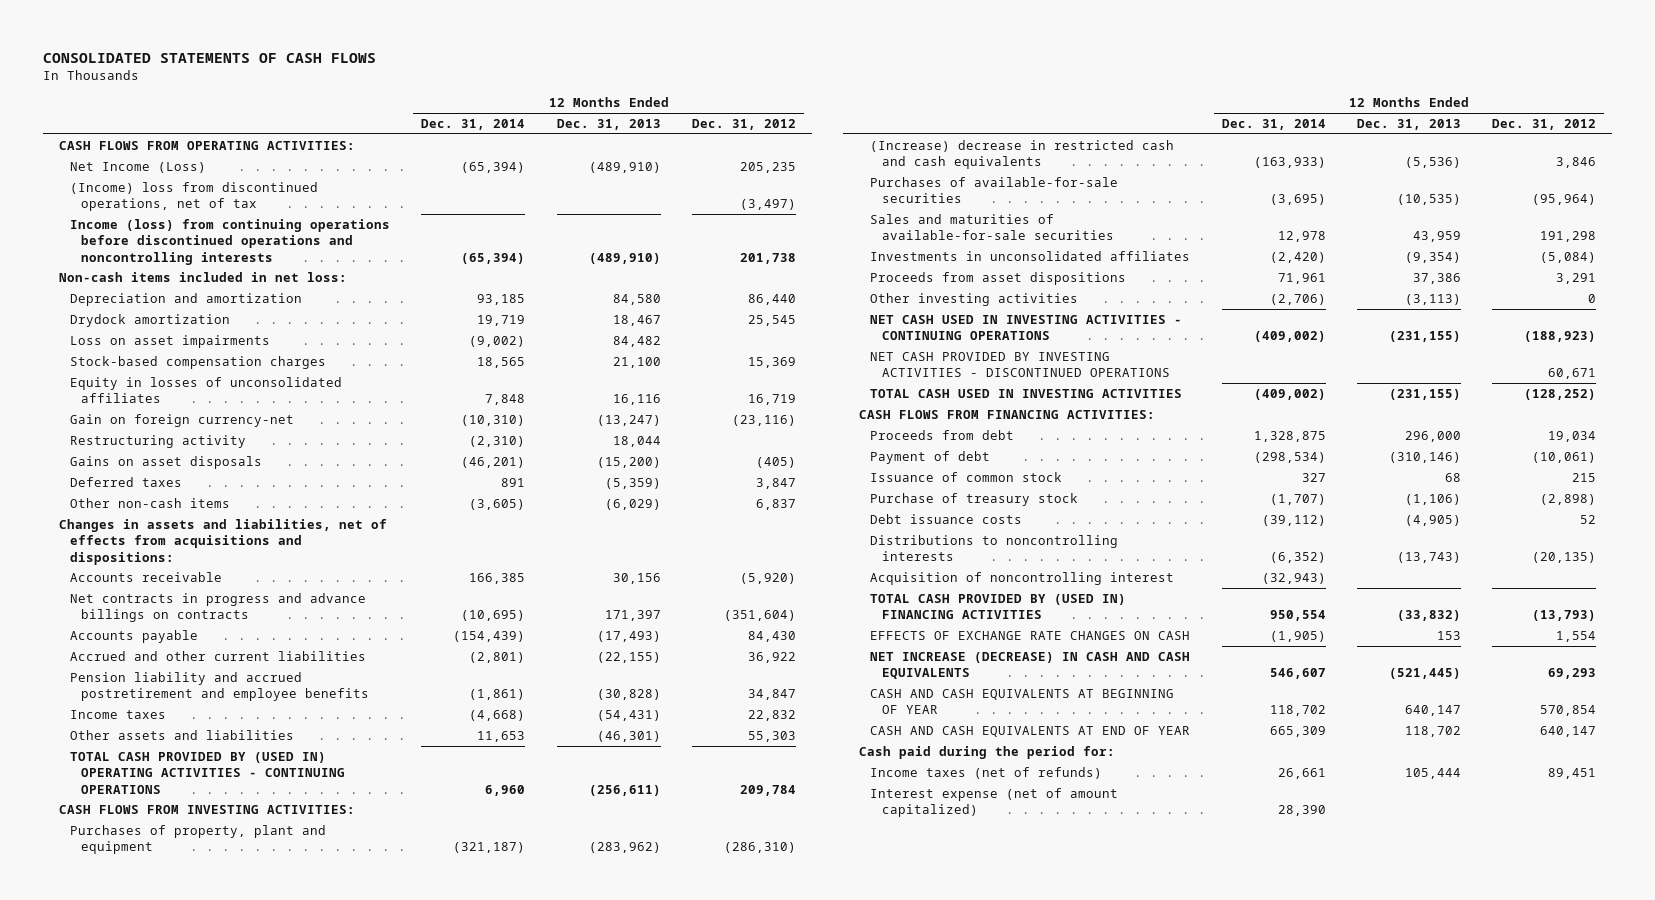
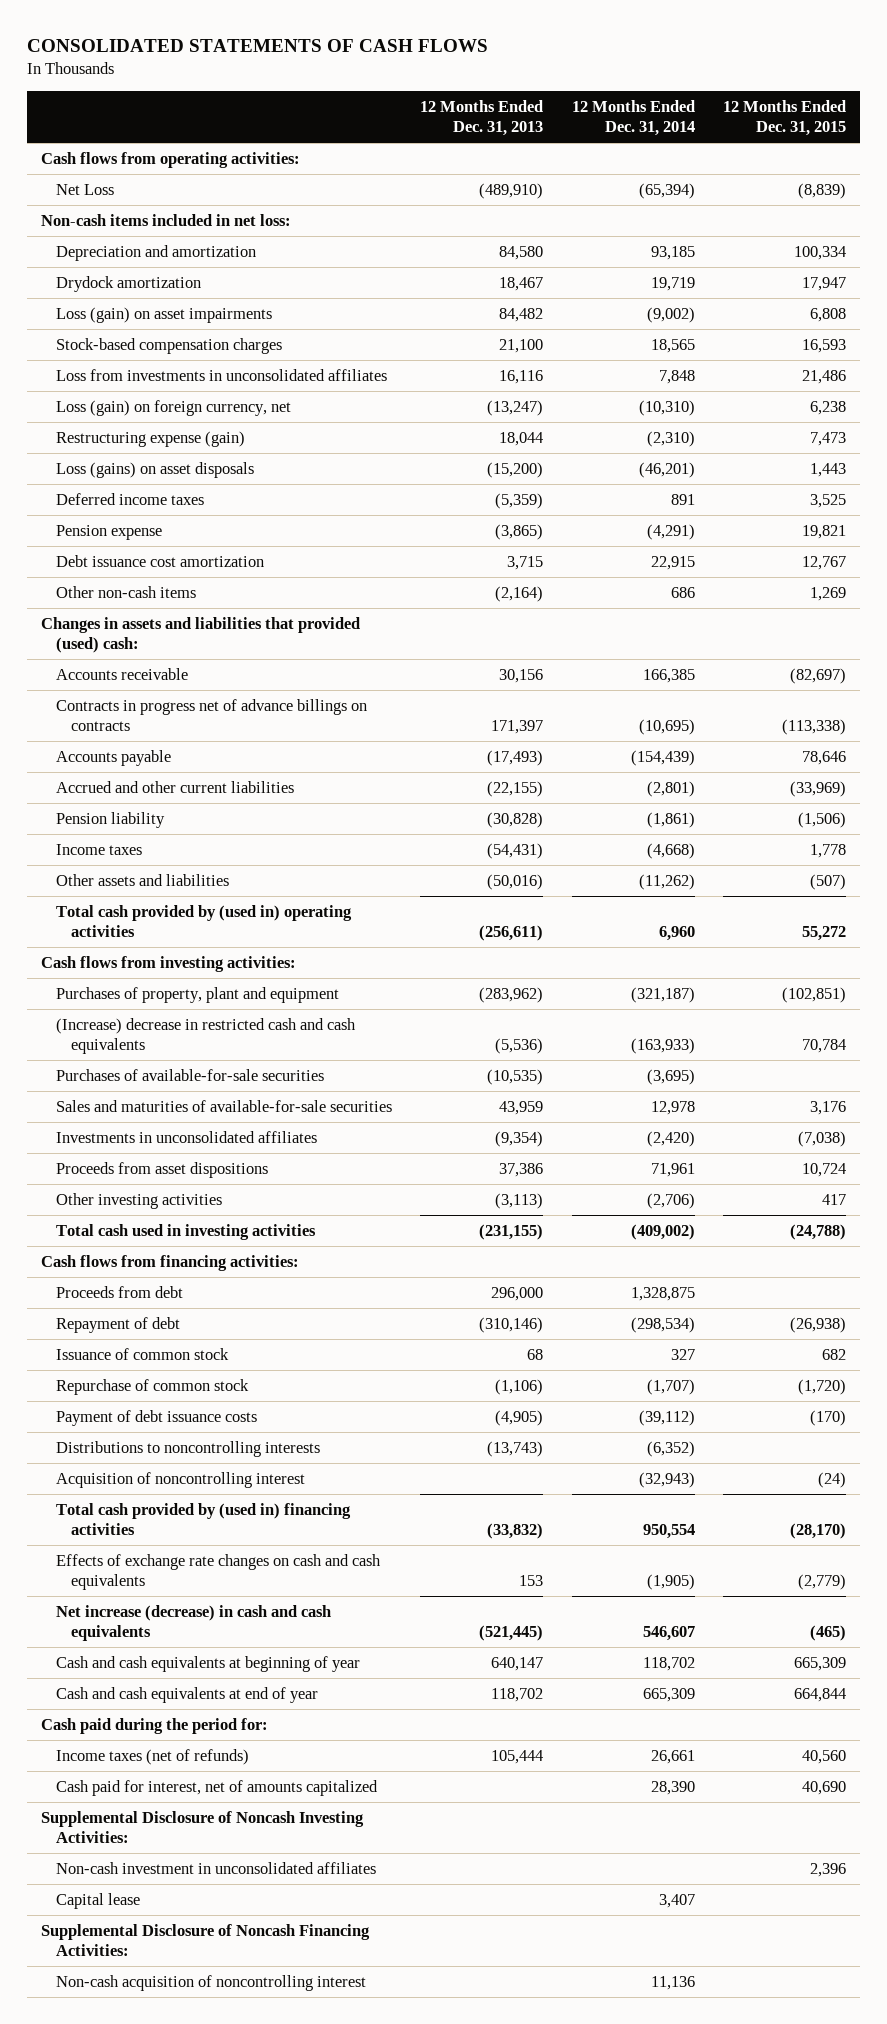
[691,118,796,130] Dec. 31, 2012 -> none
none -> [722,99,846,136] 12 Months Ended Dec. 31, 2015
[69,181,318,212] (Income) loss from discontinued operations, net of tax -> none
[69,218,390,265] Income (loss) from continuing operations before discontinued operations and noncontrolling interests -> none
[58,140,355,150] CASH FLOWS FROM OPERATING ACTIVITIES: -> [41,151,301,168] Cash flows from operating activities:
[69,161,206,173] Net Income (Loss) -> [55,183,114,195] Net Loss
[69,334,270,348] Loss on asset impairments -> [55,306,272,323] Loss (gain) on asset impairments
[69,376,342,404] Equity in losses of unconsolidated affiliates -> [55,368,387,381] Loss from investments in unconsolidated affiliates
[69,413,294,427] Gain on foreign currency-net -> [55,399,291,416] Loss (gain) on foreign currency, net
[69,434,246,448] Restructuring activity -> [55,430,245,447] Restructuring expense (gain)
[69,455,262,469] Gains on asset disposals -> [55,461,254,478] Loss (gains) on asset disposals
[69,476,182,487] Deferred taxes -> [55,492,204,505] Deferred income taxes
none -> [55,524,162,540] Pension expense
none -> [55,554,264,567] Debt issuance cost amortization
[469,498,526,510] (3,605) -> [670,586,695,598] 686
[604,498,661,510] (6,029) -> [495,585,544,602] (2,164)
[58,518,387,565] Changes in assets and liabilities, net of effects from acquisitions and dispositions: -> [41,616,361,654] Changes in assets and liabilities that provided (used) cash:
[69,592,366,623] Net contracts in progress and advance billings on contracts -> [55,698,367,732] Contracts in progress net of advance billings on contracts
[69,671,370,702] Pension liability and accrued postretirement and employee benefits -> [55,811,165,828] Pension liability
[477,730,526,742] 11,653 -> [638,873,695,890] (11,262)
[596,730,661,742] (46,301) -> [487,873,544,890] (50,016)
[69,751,346,794] TOTAL CASH PROVIDED BY (USED IN) OPERATING ACTIVITIES - CONTINUING OPERATIONS -> [55,904,352,938] Total cash provided by (used in) operating activities
[58,804,355,814] CASH FLOWS FROM INVESTING ACTIVITIES: -> [41,955,297,972] Cash flows from investing activities:
[870,314,1183,341] NET CASH USED IN INVESTING ACTIVITIES - CONTINUING OPERATIONS -> none
[870,351,1170,378] NET CASH PROVIDED BY INVESTING ACTIVITIES - DISCONTINUED OPERATIONS -> none
[870,388,1183,398] TOTAL CASH USED IN INVESTING ACTIVITIES -> [55,1223,316,1240] Total cash used in investing activities
[858,409,1155,419] CASH FLOWS FROM FINANCING ACTIVITIES: -> [41,1254,300,1271] Cash flows from financing activities:
[870,450,991,464] Payment of debt -> [55,1316,180,1333] Repayment of debt
[870,492,1079,506] Purchase of treasury stock -> [55,1378,249,1395] Repurchase of common stock
[870,513,1023,524] Debt issuance costs -> [55,1409,257,1426] Payment of debt issuance costs
[870,593,1127,620] TOTAL CASH PROVIDED BY (USED IN) FINANCING ACTIVITIES -> [55,1502,351,1536] Total cash provided by (used in) financing activities
[870,630,1191,640] EFFECTS OF EXCHANGE RATE CHANGES ON CASH -> [55,1553,381,1591] Effects of exchange rate changes on cash and cash equivalents
[870,651,1191,680] NET INCREASE (DECREASE) IN CASH AND CASH EQUIVALENTS -> [55,1604,331,1642] Net increase (decrease) in cash and cash equivalents
[870,688,1175,715] CASH AND CASH EQUIVALENTS AT BEGINNING OF YEAR -> [55,1655,360,1672] Cash and cash equivalents at beginning of year
[870,725,1191,737] CASH AND CASH EQUIVALENTS AT END OF YEAR -> [55,1686,318,1703] Cash and cash equivalents at end of year
[870,787,1119,818] Interest expense (net of amount capitalized) -> [55,1779,378,1796] Cash paid for interest, net of amounts capitalized
none -> [41,1810,365,1844] Supplemental Disclosure of Noncash Investing Activities:
none -> [55,1861,376,1874] Non-cash investment in unconsolidated affiliates
none -> [55,1892,140,1909] Capital lease
none -> [41,1923,371,1957] Supplemental Disclosure of Noncash Financing Activities:
none -> [55,1974,366,1991] Non-cash acquisition of noncontrolling interest

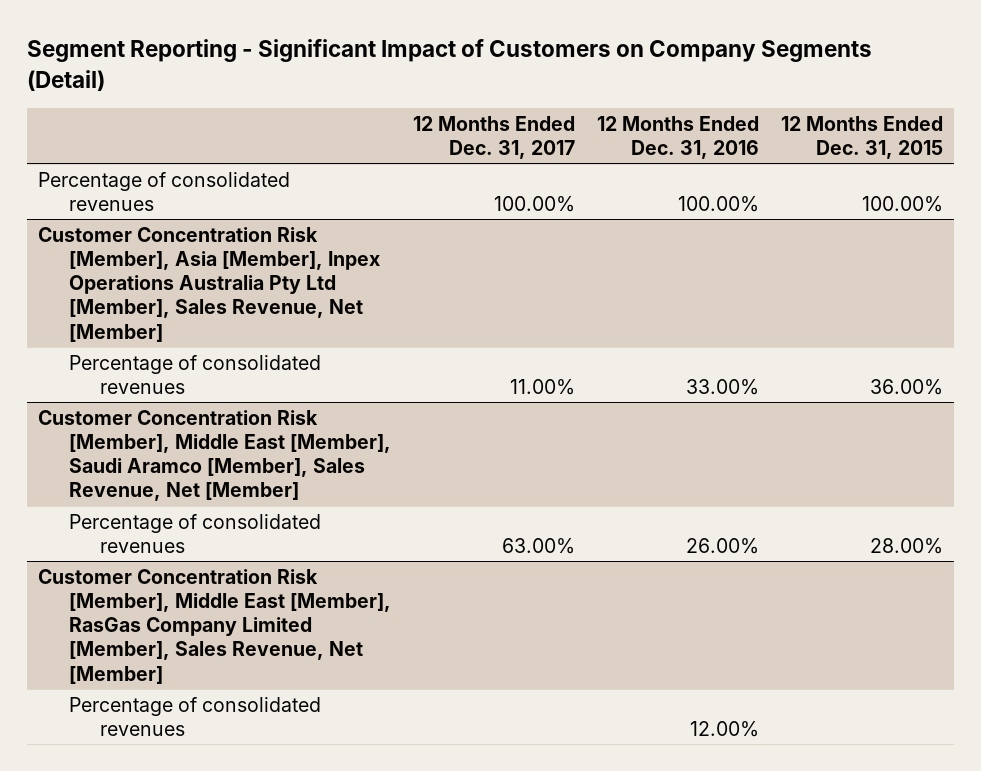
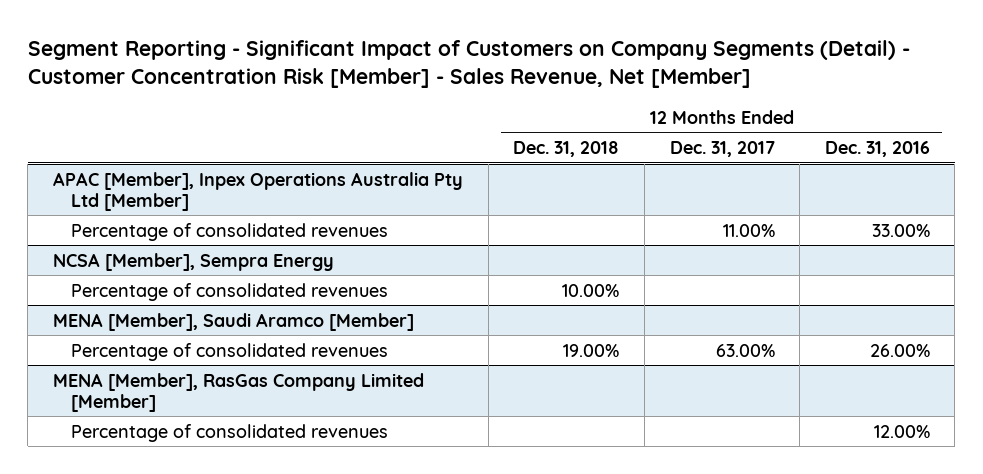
[26,39,872,92] Segment Reporting - Significant Impact of Customers on Company Segments (Detail) -> [27,40,910,89] Segment Reporting - Significant Impact of Customers on Company Segments (Detail) - Customer Concentration Risk [Member] - Sales Revenue, Net [Member]
[780,115,943,159] 12 Months Ended Dec. 31, 2015 -> none
none -> [513,141,620,158] Dec. 31, 2018
[37,171,290,211] Percentage of consolidated revenues -> none
[37,226,380,342] Customer Concentration Risk [Member], Asia [Member], Inpex Operations Australia Pty Ltd [Member], Sales Revenue, Net [Member] -> none
none -> [52,171,463,211] APAC [Member], Inpex Operations Australia Pty Ltd [Member]
[37,409,391,502] Customer Concentration Risk [Member], Middle East [Member], Saudi Aramco [Member], Sales Revenue, Net [Member] -> none
none -> [52,252,334,271] NCSA [Member], Sempra Energy
none -> [70,282,388,301] Percentage of consolidated revenues
none -> [52,312,414,331] MENA [Member], Saudi Aramco [Member]
[37,568,391,684] Customer Concentration Risk [Member], Middle East [Member], RasGas Company Limited [Member], Sales Revenue, Net [Member] -> none
none -> [52,372,424,412] MENA [Member], RasGas Company Limited [Member]

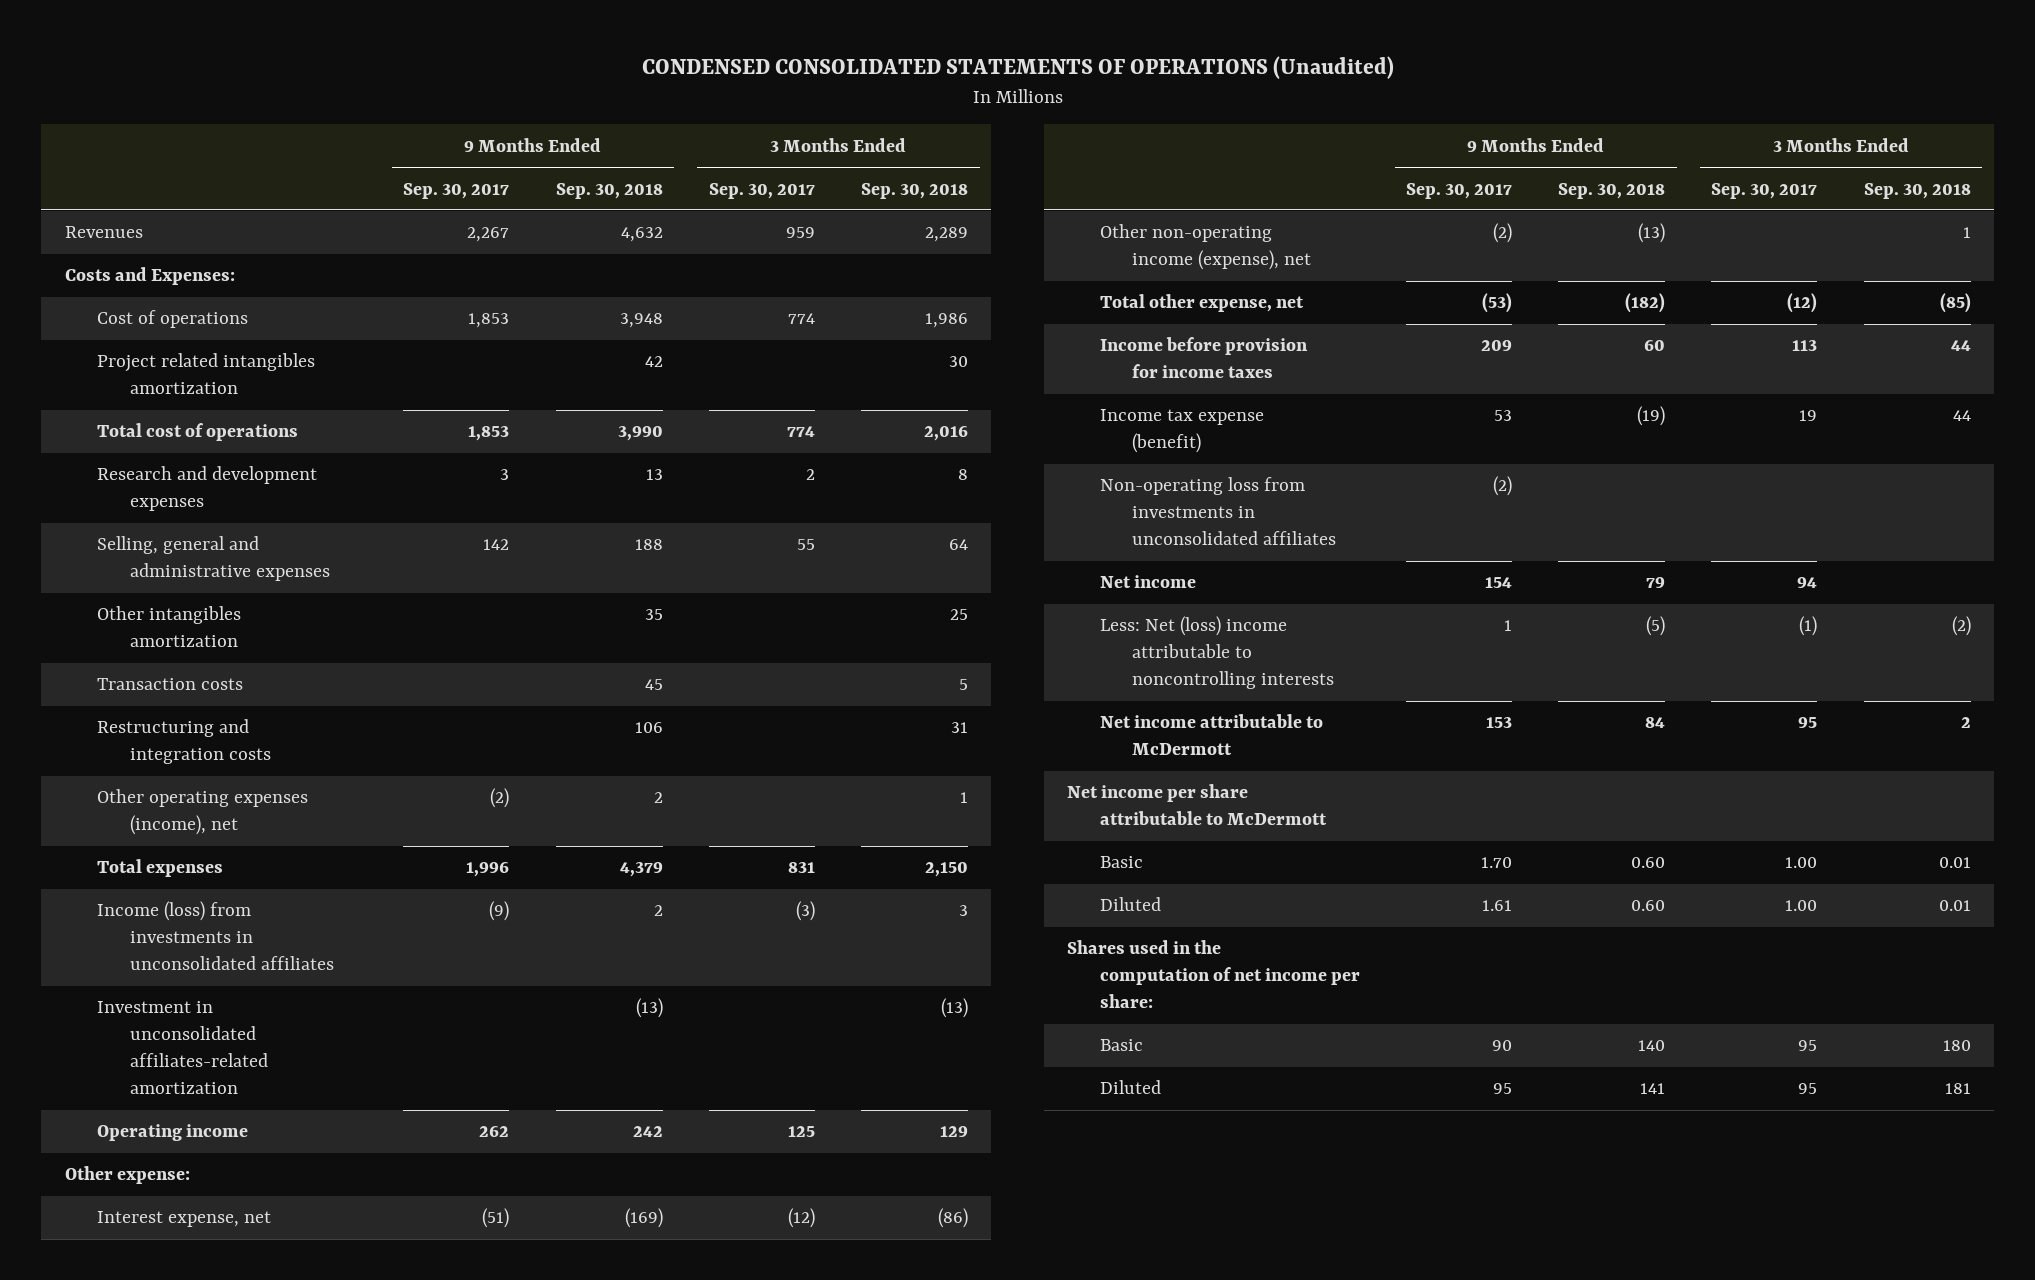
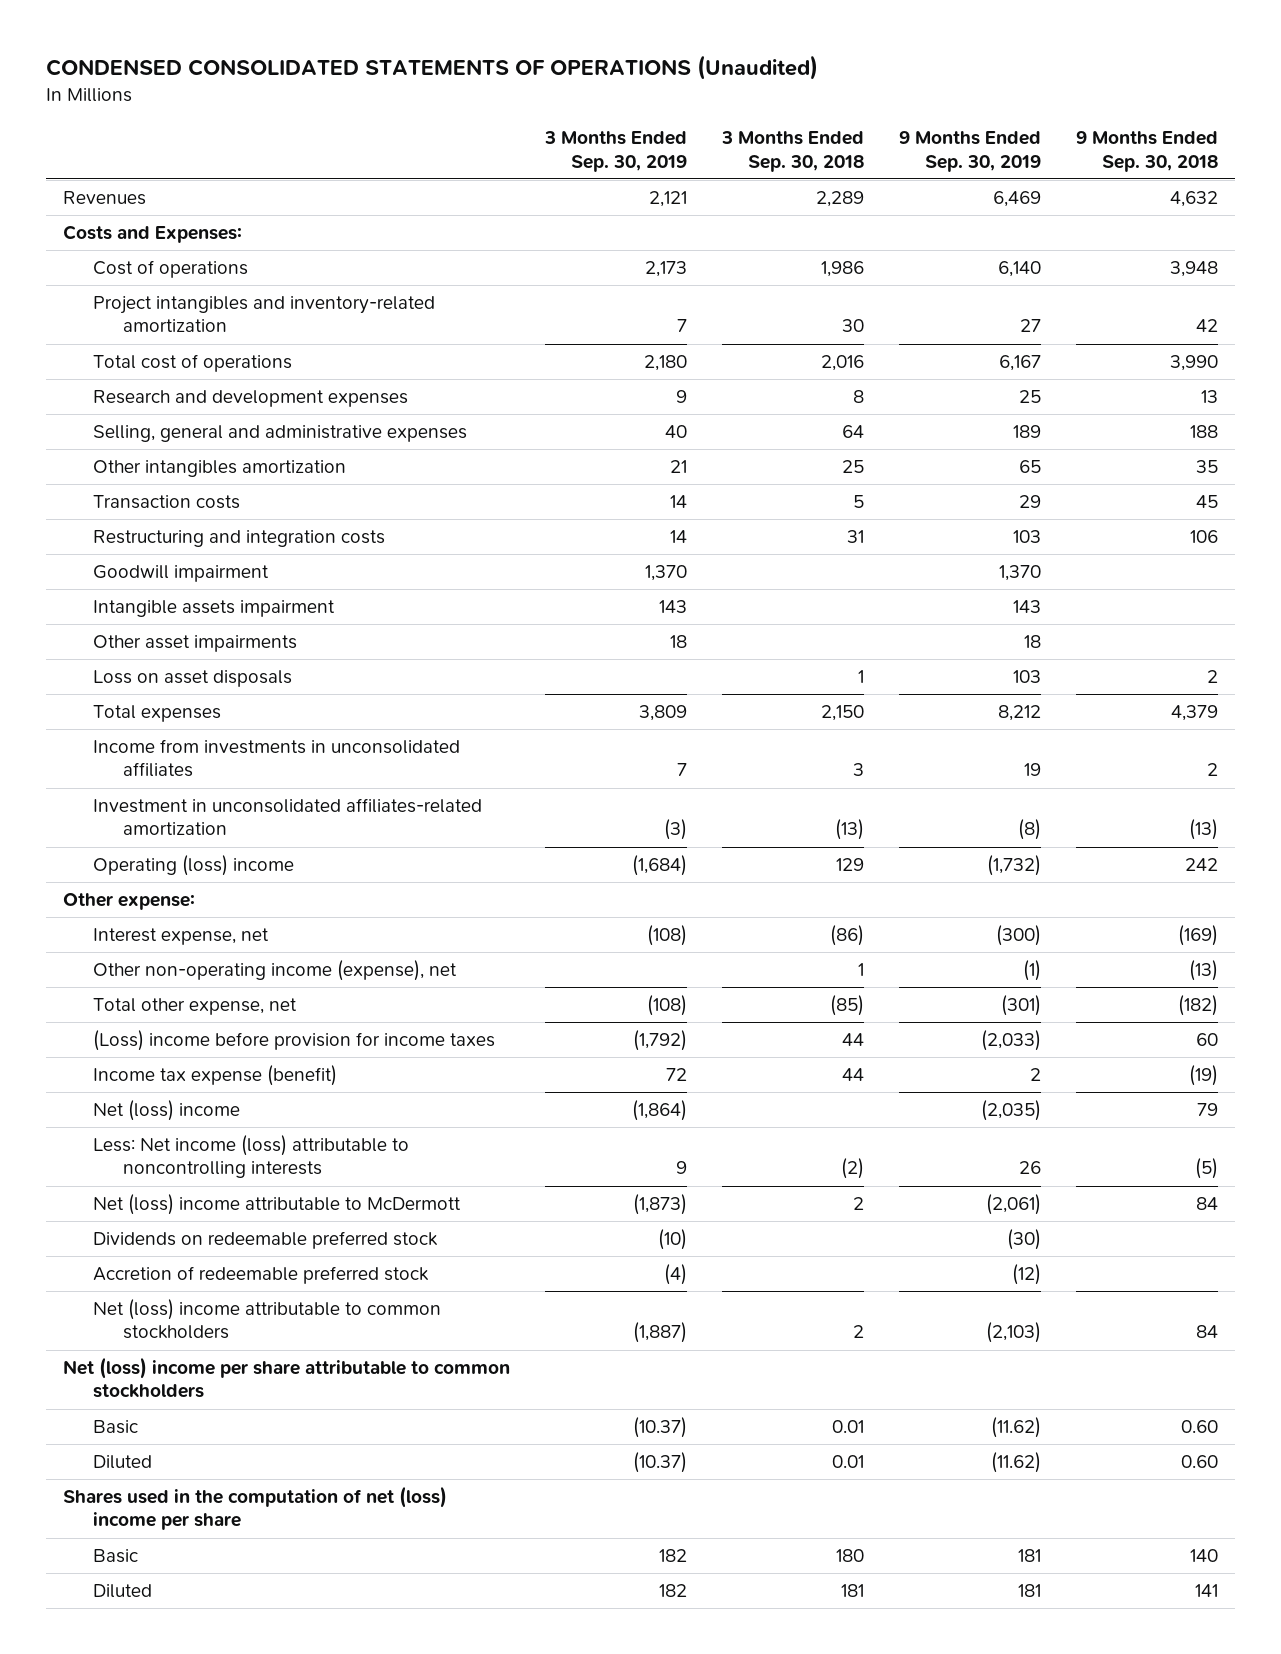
[403,182,510,199] Sep. 30, 2017 -> none
[708,182,815,199] Sep. 30, 2017 -> none
none -> [544,131,688,172] 3 Months Ended Sep. 30, 2019
none -> [898,131,1041,172] 9 Months Ended Sep. 30, 2019
[97,353,316,395] Project related intangibles amortization -> [93,296,436,333] Project intangibles and inventory-related amortization
[97,789,309,836] Other operating expenses (income), net -> none
none -> [93,565,270,583] Goodwill impairment
none -> [93,600,336,618] Intangible assets impairment
none -> [93,635,298,653] Other asset impairments
none -> [93,670,293,688] Loss on asset disposals
[97,901,334,971] Income (loss) from investments in unconsolidated affiliates -> [93,739,461,778] Income from investments in unconsolidated affiliates
[97,1124,249,1142] Operating income -> [93,855,295,877] Operating (loss) income
[1099,337,1308,379] Income before provision for income taxes -> [93,1030,496,1052] (Loss) income before provision for income taxes
[1099,477,1337,546] Non-operating loss from investments in unconsolidated affiliates -> none
[1099,575,1196,589] Net income -> [93,1100,241,1122] Net (loss) income
[1099,616,1335,690] Less: Net (loss) income attributable to noncontrolling interests -> [93,1135,410,1179] Less: Net income (loss) attributable to noncontrolling interests
[1099,714,1323,756] Net income attributable to McDermott -> [93,1194,462,1216] Net (loss) income attributable to McDermott
none -> [93,1231,439,1250] Dividends on redeemable preferred stock
none -> [93,1266,430,1285] Accretion of redeemable preferred stock
none -> [93,1299,442,1340] Net (loss) income attributable to common stockholders
[1067,784,1327,826] Net income per share attributable to McDermott -> [63,1357,511,1399] Net (loss) income per share attributable to common stockholders
[1067,940,1360,1009] Shares used in the computation of net income per share: -> [63,1486,448,1531] Shares used in the computation of net (loss) income per share

